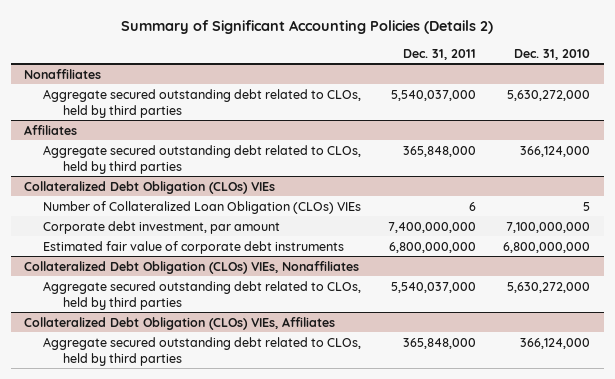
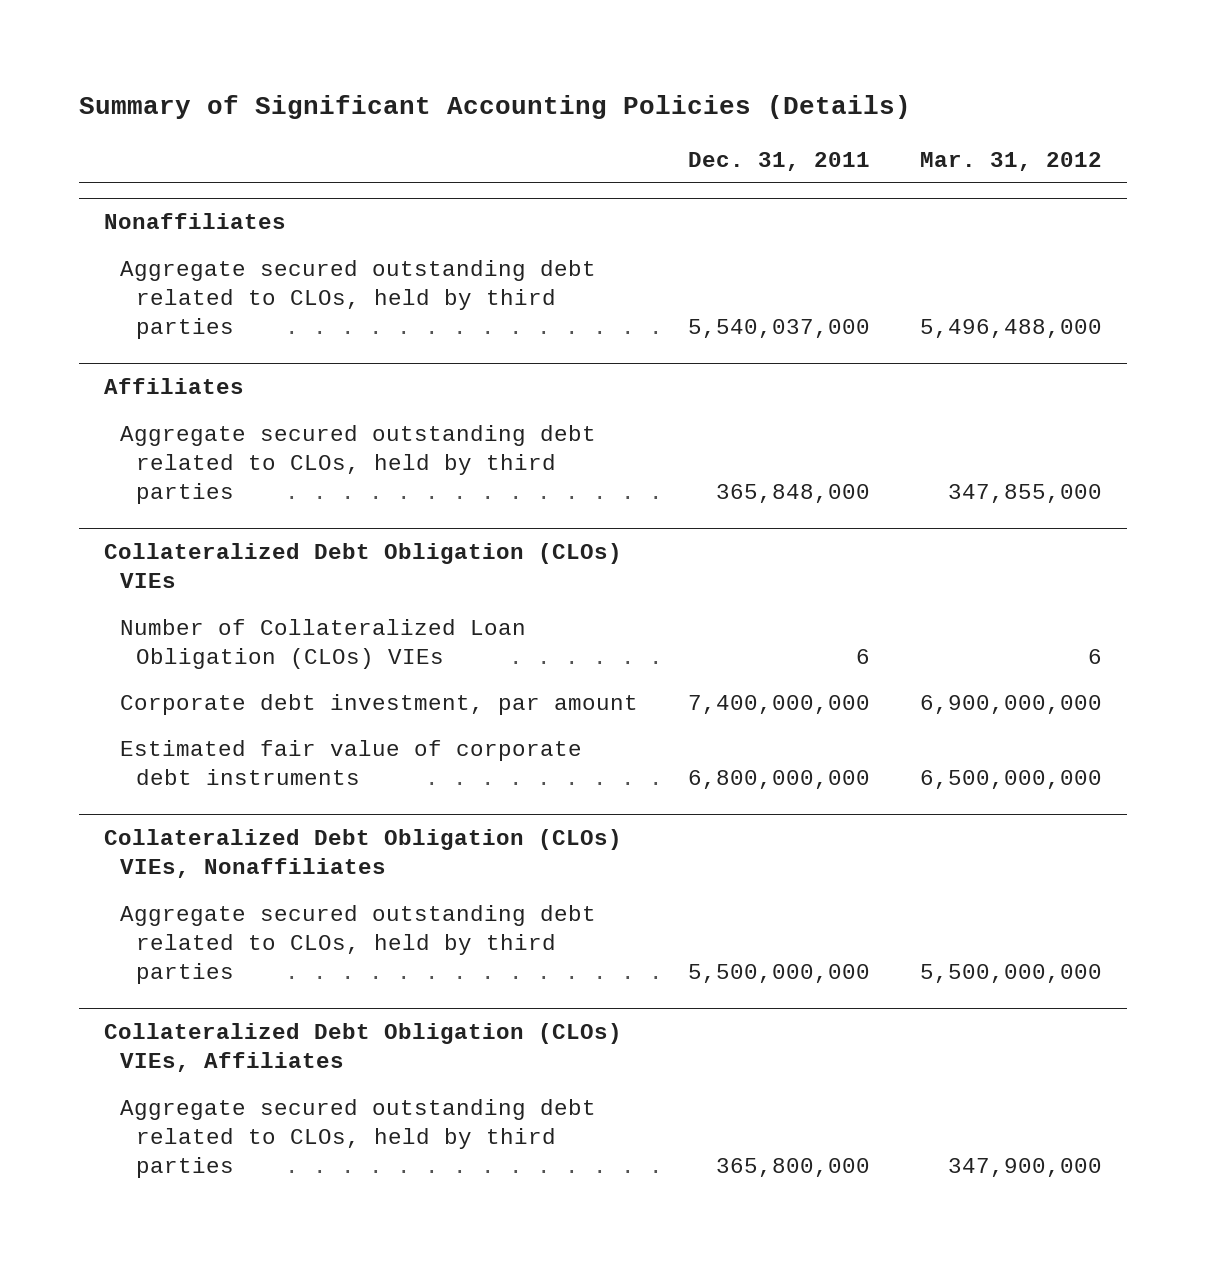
[121,19,494,34] Summary of Significant Accounting Policies (Details 2) -> [78,94,911,119] Summary of Significant Accounting Policies (Details)
[514,48,591,60] Dec. 31, 2010 -> none
none -> [919,152,1102,172] Mar. 31, 2012
[391,281,477,293] 5,540,037,000 -> [687,963,870,983] 5,500,000,000
[403,337,477,349] 365,848,000 -> [715,1157,870,1177] 365,800,000

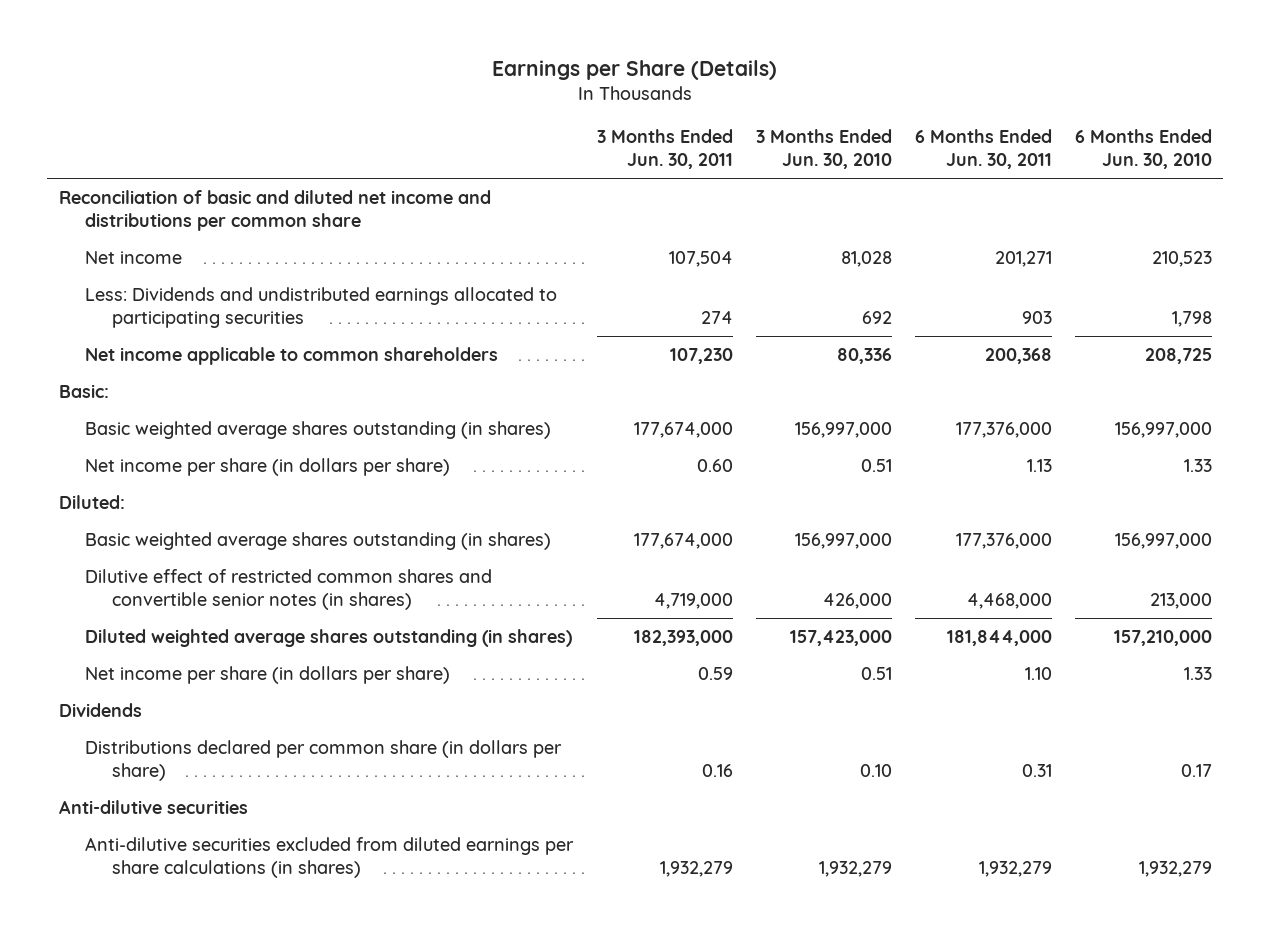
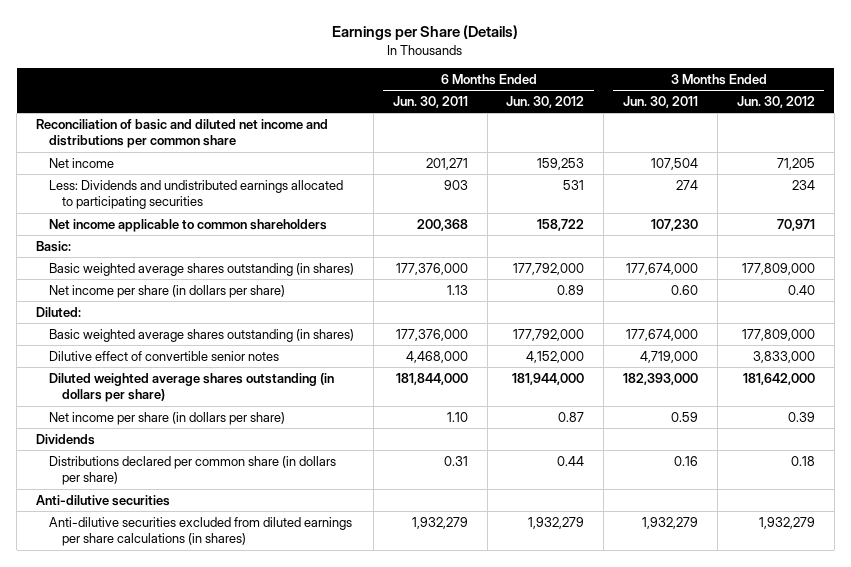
[755,129,892,170] 3 Months Ended Jun. 30, 2010 -> none
[1074,129,1212,170] 6 Months Ended Jun. 30, 2010 -> none
none -> [506,96,585,109] Jun. 30, 2012
none -> [736,96,815,109] Jun. 30, 2012
[85,568,493,610] Dilutive effect of restricted common shares and convertible senior notes (in shares) -> [49,350,280,361] Dilutive effect of convertible senior notes
[85,628,573,647] Diluted weighted average shares outstanding (in shares) -> [49,372,335,403] Diluted weighted average shares outstanding (in dollars per share)

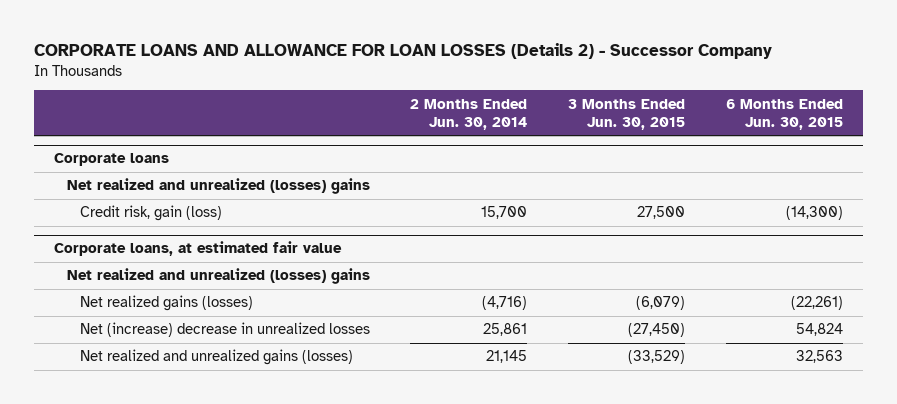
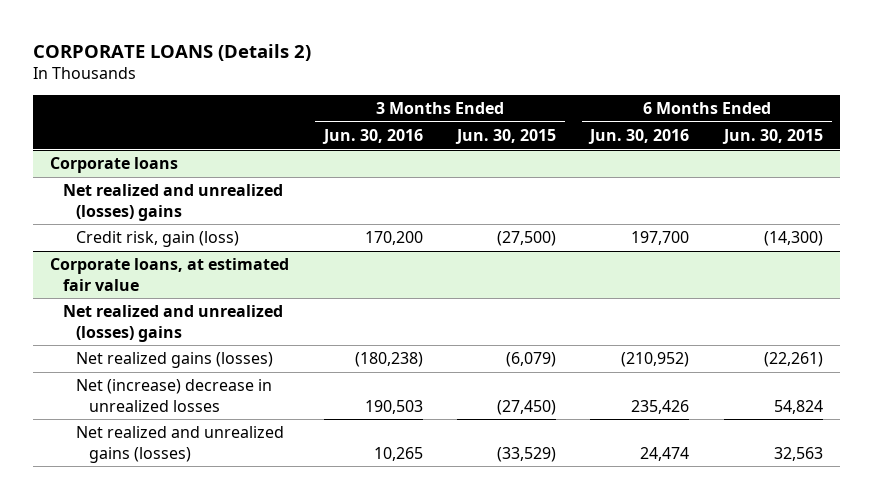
[33,43,772,60] CORPORATE LOANS AND ALLOWANCE FOR LOAN LOSSES (Details 2) - Successor Company -> [32,43,311,61] CORPORATE LOANS (Details 2)
[410,98,528,130] 2 Months Ended Jun. 30, 2014 -> none
none -> [321,129,423,145] Jun. 30, 2016
none -> [588,129,690,145] Jun. 30, 2016
[637,206,686,220] 27,500 -> [496,231,556,247] (27,500)

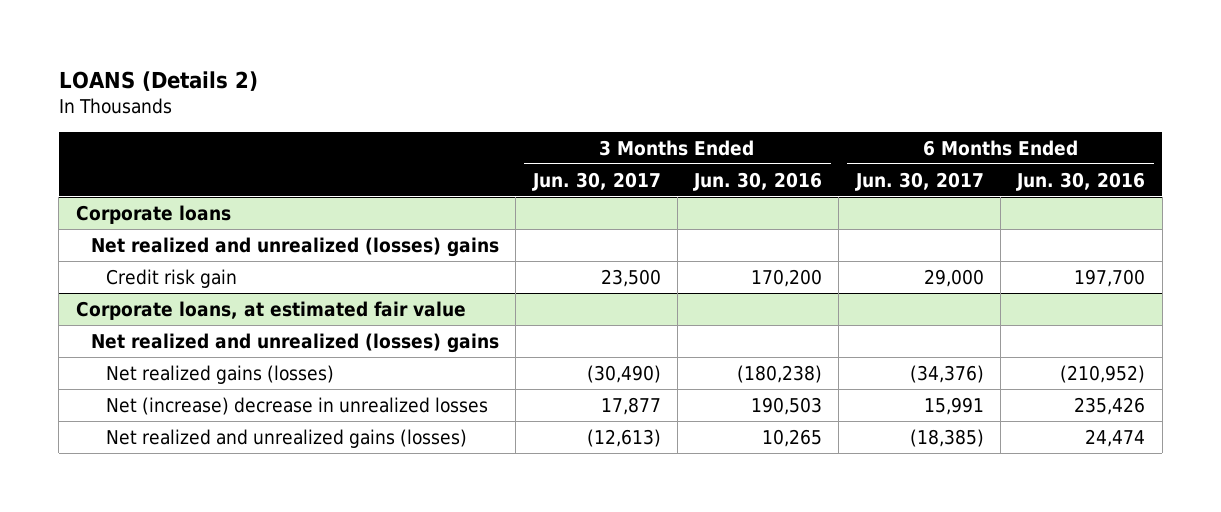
[32,43,311,61] CORPORATE LOANS (Details 2) -> [58,70,258,91] LOANS (Details 2)
[454,129,556,145] Jun. 30, 2015 -> none
[721,129,823,145] Jun. 30, 2015 -> none
none -> [531,171,661,191] Jun. 30, 2017
none -> [854,171,984,191] Jun. 30, 2017
[76,231,240,248] Credit risk, gain (loss) -> [106,268,238,288] Credit risk gain

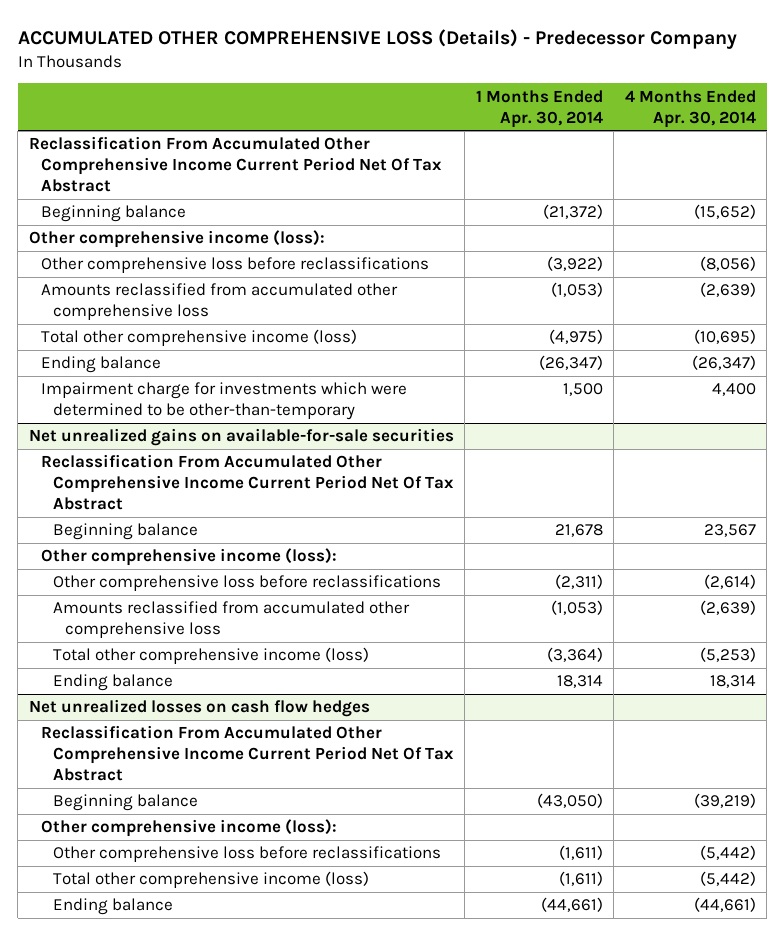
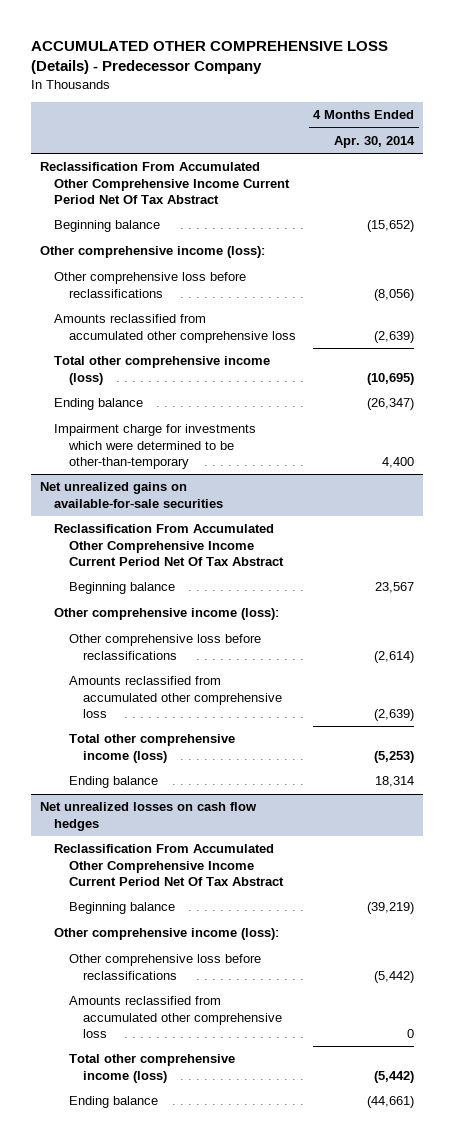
[475,89,603,128] 1 Months Ended Apr. 30, 2014 -> none
none -> [68,996,282,1038] Amounts reclassified from accumulated other comprehensive loss

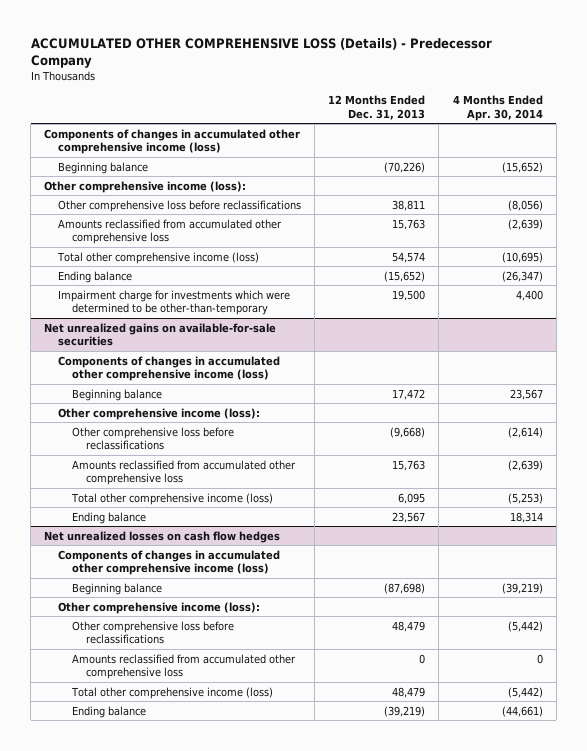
none -> [328,95,426,120] 12 Months Ended Dec. 31, 2013
[39,162,291,204] Reclassification From Accumulated Other Comprehensive Income Current Period Net Of Tax Abstract -> [44,128,301,155] Components of changes in accumulated other comprehensive income (loss)
[54,524,284,566] Reclassification From Accumulated Other Comprehensive Income Current Period Net Of Tax Abstract -> [58,355,281,382] Components of changes in accumulated other comprehensive income (loss)
[54,844,284,886] Reclassification From Accumulated Other Comprehensive Income Current Period Net Of Tax Abstract -> [58,549,281,576] Components of changes in accumulated other comprehensive income (loss)

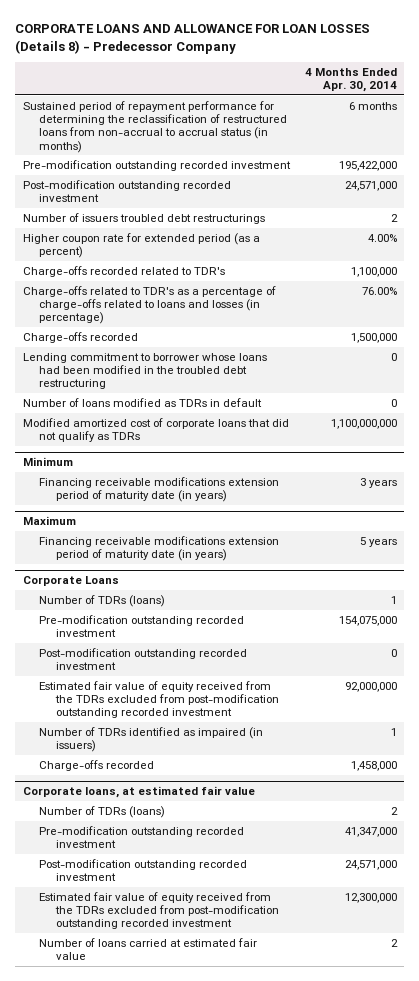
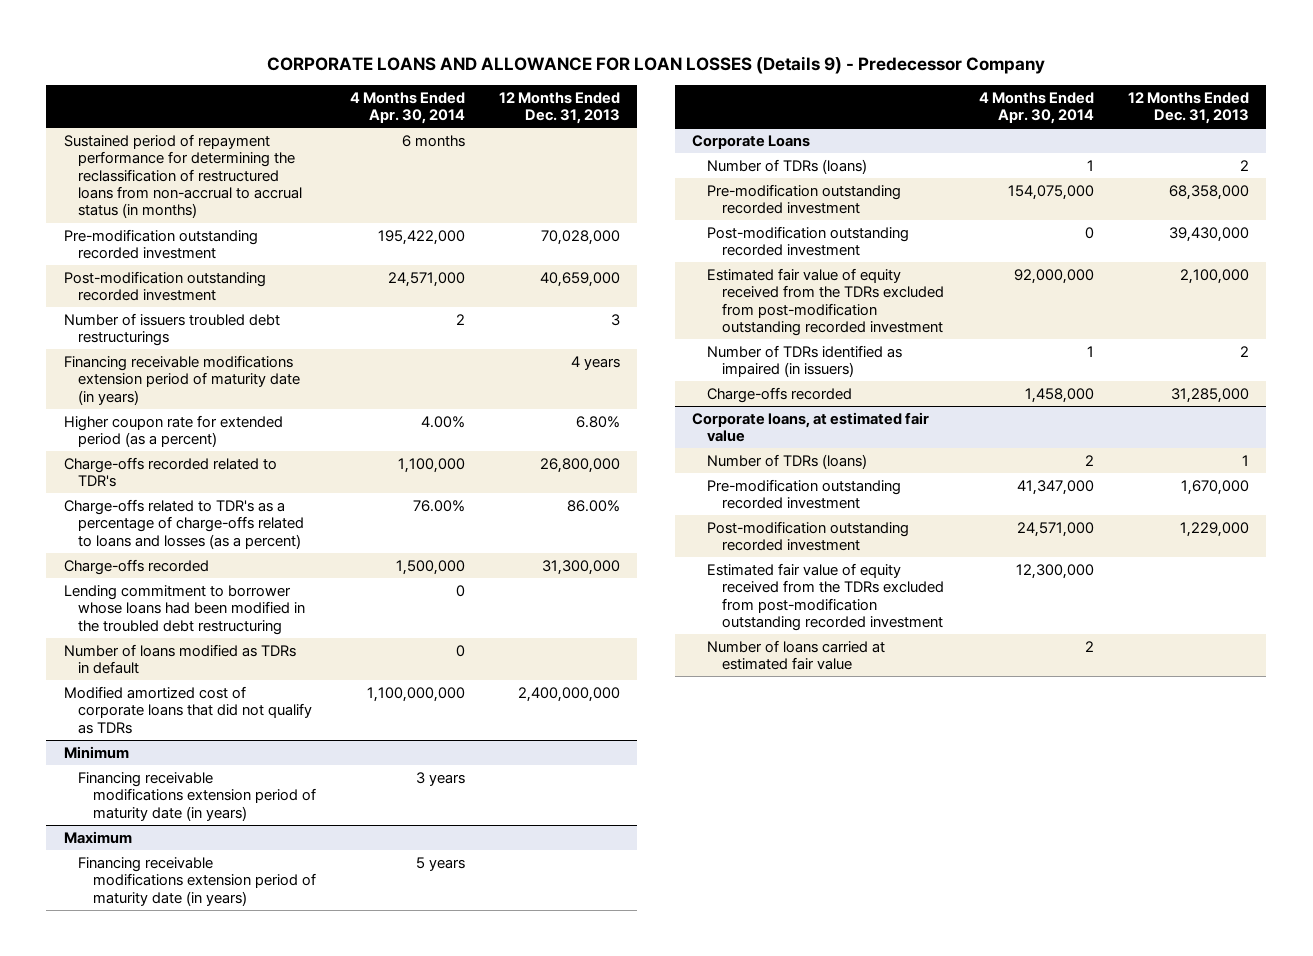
[15,23,371,54] CORPORATE LOANS AND ALLOWANCE FOR LOAN LOSSES (Details 8) - Predecessor Company -> [267,55,1046,74] CORPORATE LOANS AND ALLOWANCE FOR LOAN LOSSES (Details 9) - Predecessor Company
none -> [499,91,621,125] 12 Months Ended Dec. 31, 2013
none -> [63,354,301,405] Financing receivable modifications extension period of maturity date (in years)
[22,285,276,325] Charge-offs related to TDR's as a percentage of charge-offs related to loans and losses (in percentage) -> [63,498,305,549] Charge-offs related to TDR's as a percentage of charge-offs related to loans and losses (as a percent)

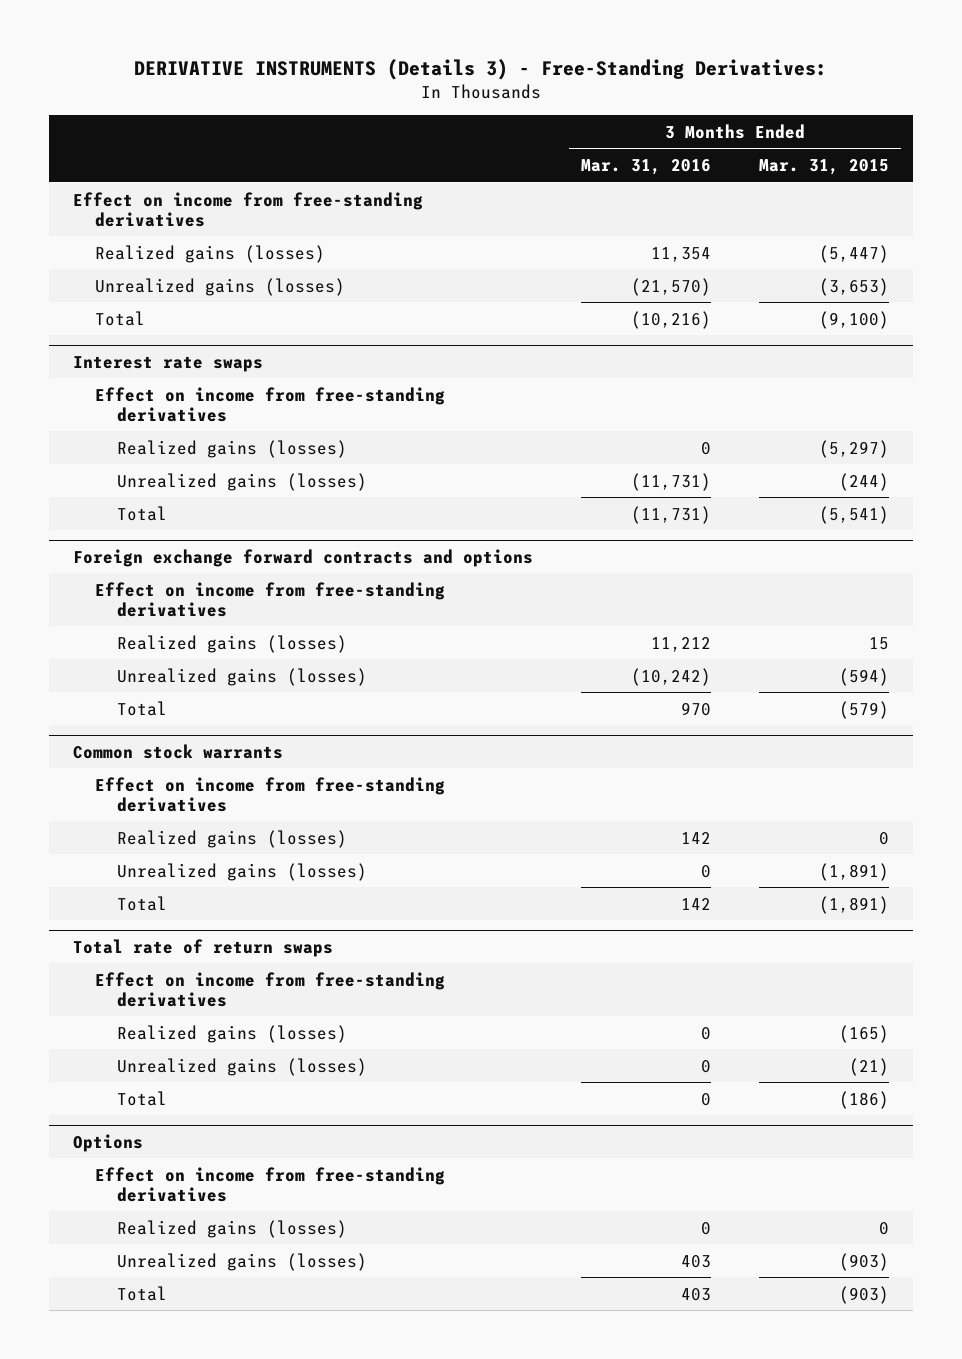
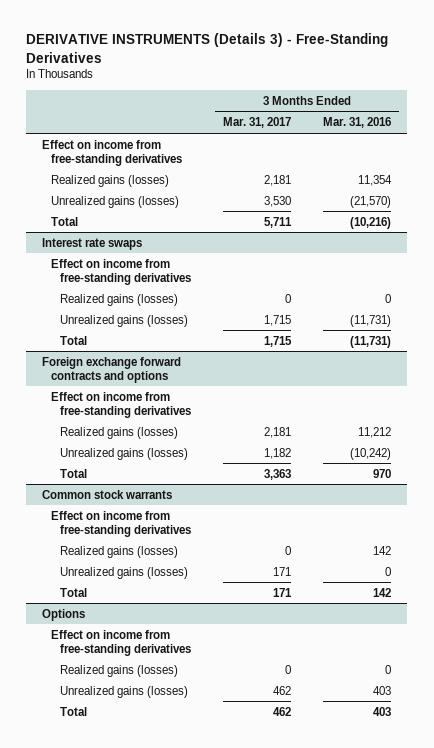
[133,59,827,81] DERIVATIVE INSTRUMENTS (Details 3) - Free-Standing Derivatives: -> [26,33,389,63] DERIVATIVE INSTRUMENTS (Details 3) - Free-Standing Derivatives
[758,159,889,176] Mar. 31, 2015 -> none
none -> [222,117,291,129] Mar. 31, 2017
[73,938,334,957] Total rate of return swaps -> none
[95,971,446,1007] Effect on income from free-standing derivatives -> none
[117,1024,348,1043] Realized gains (losses) -> none
[117,1057,368,1076] Unrealized gains (losses) -> none
[117,1090,168,1106] Total -> none

